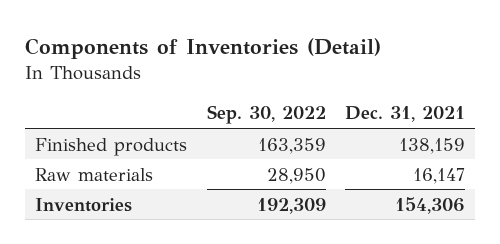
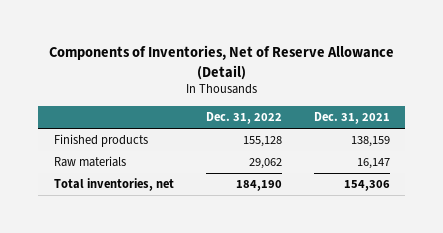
[25,38,382,60] Components of Inventories (Detail) -> [48,45,394,80] Components of Inventories, Net of Reserve Allowance (Detail)
[206,105,326,125] Sep. 30, 2022 -> none
none -> [205,112,282,125] Dec. 31, 2022
[34,197,132,212] Inventories -> [53,178,174,192] Total inventories, net

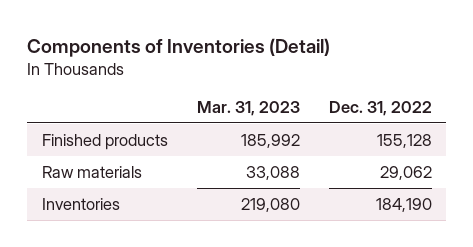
[48,45,394,80] Components of Inventories, Net of Reserve Allowance (Detail) -> [27,37,331,57] Components of Inventories (Detail)
[313,112,390,125] Dec. 31, 2021 -> none
none -> [196,101,300,117] Mar. 31, 2023
[53,178,174,192] Total inventories, net -> [41,197,120,210] Inventories

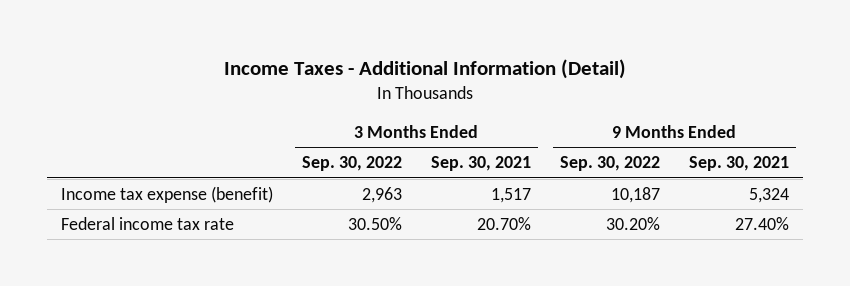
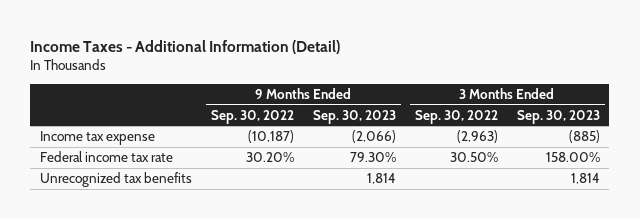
[430,156,531,172] Sep. 30, 2021 -> none
[688,156,789,172] Sep. 30, 2021 -> none
none -> [312,109,396,124] Sep. 30, 2023
none -> [516,109,600,124] Sep. 30, 2023
[61,186,274,204] Income tax expense (benefit) -> [39,131,155,146] Income tax expense
[362,187,403,204] 2,963 -> [456,130,498,144] (2,963)
[610,187,660,204] 10,187 -> [247,130,294,144] (10,187)
none -> [39,172,192,188] Unrecognized tax benefits

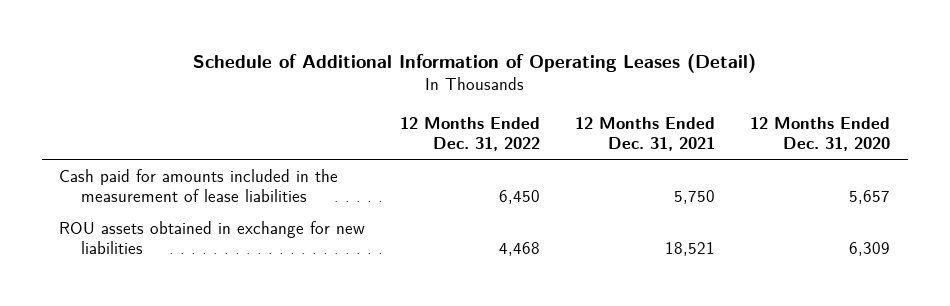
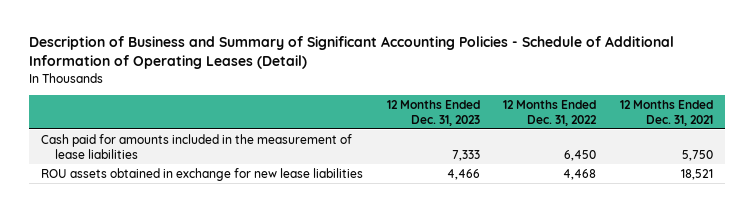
[192,52,756,73] Schedule of Additional Information of Operating Leases (Detail) -> [28,36,674,70] Description of Business and Summary of Significant Accounting Policies - Schedule of Additional Information of Operating Leases (Detail)
[750,116,891,151] 12 Months Ended Dec. 31, 2020 -> none
none -> [386,99,480,126] 12 Months Ended Dec. 31, 2023
[59,221,366,254] ROU assets obtained in exchange for new liabilities -> [40,168,363,182] ROU assets obtained in exchange for new lease liabilities

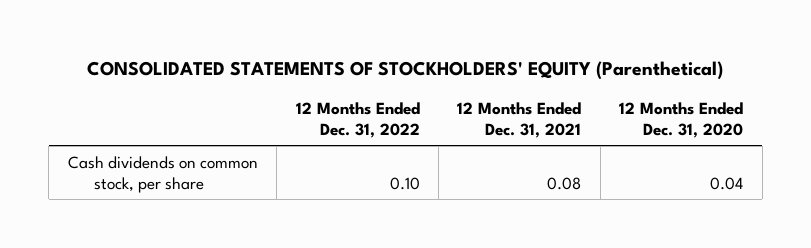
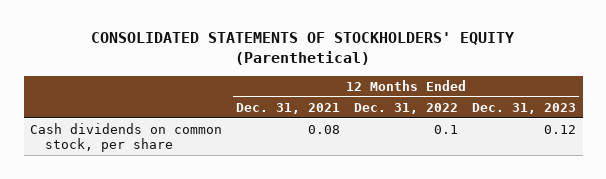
[619,101,744,138] 12 Months Ended Dec. 31, 2020 -> none
none -> [471,102,576,114] Dec. 31, 2023
[389,176,420,190] 0.10 -> [433,125,458,135] 0.1

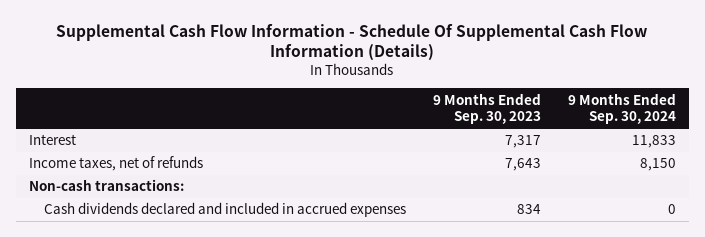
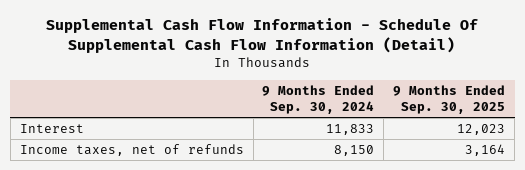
[56,23,648,62] Supplemental Cash Flow Information - Schedule Of Supplemental Cash Flow Information (Details) -> [46,18,479,53] Supplemental Cash Flow Information - Schedule Of Supplemental Cash Flow Information (Detail)
[432,92,541,125] 9 Months Ended Sep. 30, 2023 -> none
none -> [393,84,506,115] 9 Months Ended Sep. 30, 2025
[29,179,185,192] Non-cash transactions: -> none
[44,202,407,218] Cash dividends declared and included in accrued expenses -> none

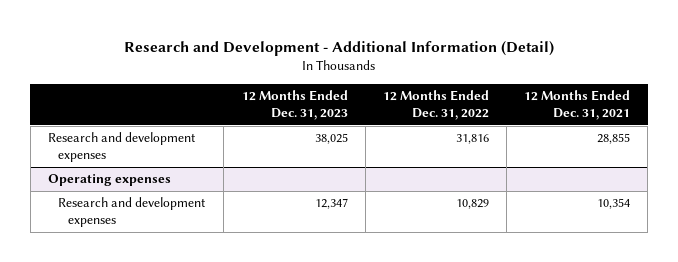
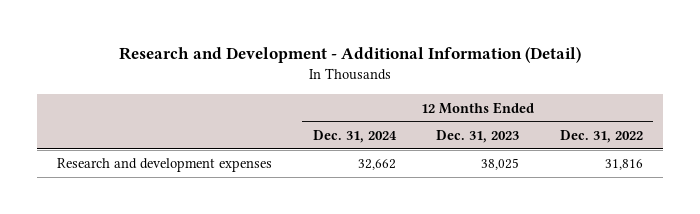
[524,90,631,121] 12 Months Ended Dec. 31, 2021 -> none
none -> [312,129,397,143] Dec. 31, 2024
[48,174,172,187] Operating expenses -> none
[58,197,207,228] Research and development expenses -> none

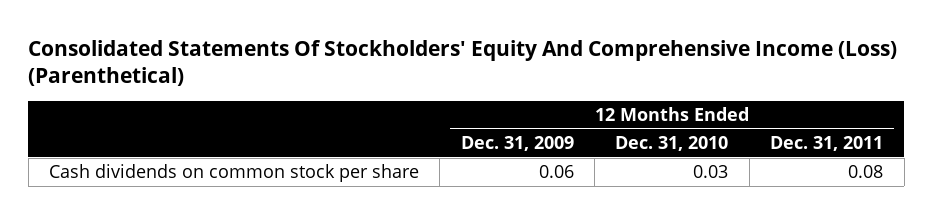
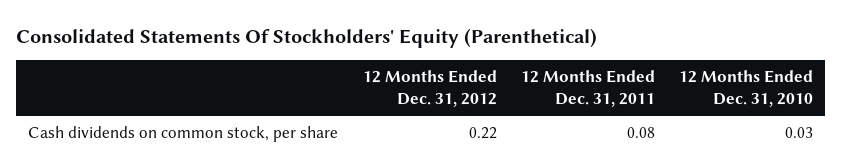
[28,39,898,87] Consolidated Statements Of Stockholders' Equity And Comprehensive Income (Loss) (Parenthetical) -> [16,27,598,48] Consolidated Statements Of Stockholders' Equity (Parenthetical)
[460,136,574,152] Dec. 31, 2009 -> none
none -> [362,70,497,108] 12 Months Ended Dec. 31, 2012
[48,164,419,183] Cash dividends on common stock per share -> [28,126,339,143] Cash dividends on common stock, per share

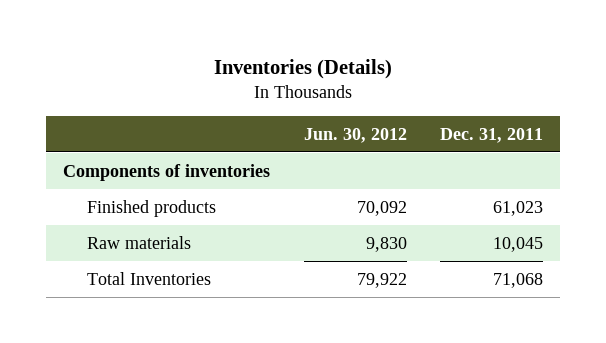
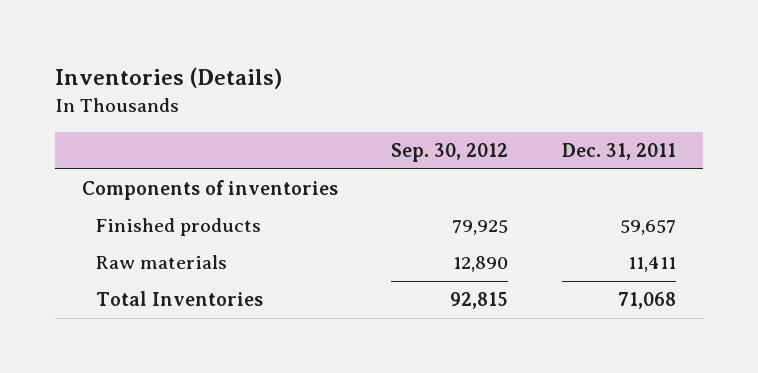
[303,127,407,143] Jun. 30, 2012 -> none
none -> [391,143,509,163] Sep. 30, 2012
[493,200,544,216] 61,023 -> [620,220,677,236] 59,657
[493,236,544,252] 10,045 -> [628,256,677,273] 11,411

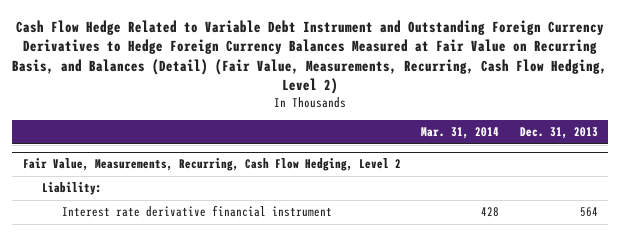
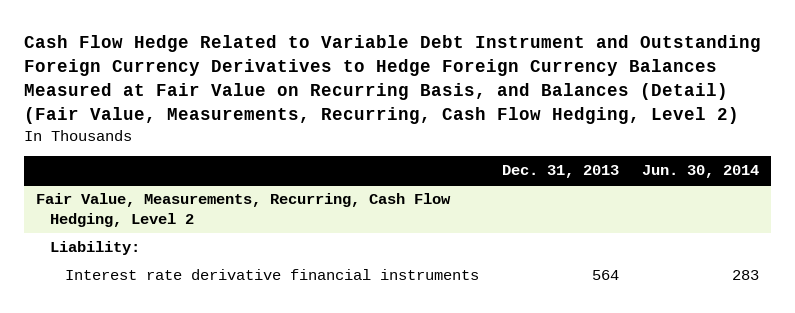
[421,127,500,140] Mar. 31, 2014 -> none
none -> [642,165,760,179] Jun. 30, 2014
[61,205,332,218] Interest rate derivative financial instrument -> [64,269,479,281] Interest rate derivative financial instruments

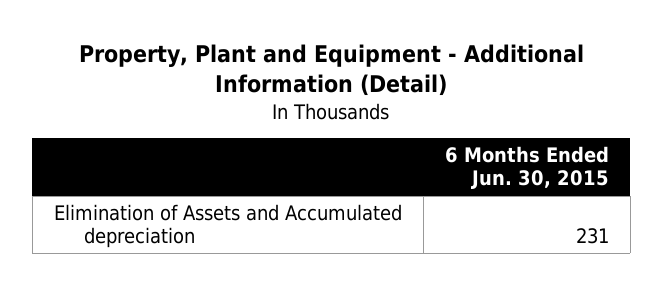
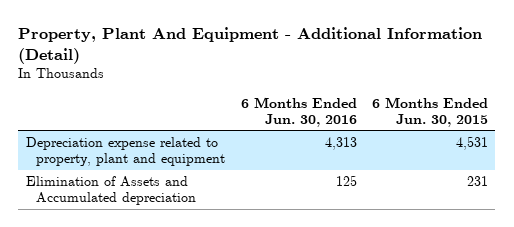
[79,44,585,97] Property, Plant and Equipment - Additional Information (Detail) -> [18,27,483,65] Property, Plant And Equipment - Additional Information (Detail)
none -> [240,96,357,127] 6 Months Ended Jun. 30, 2016
none -> [26,136,226,166] Depreciation expense related to property, plant and equipment

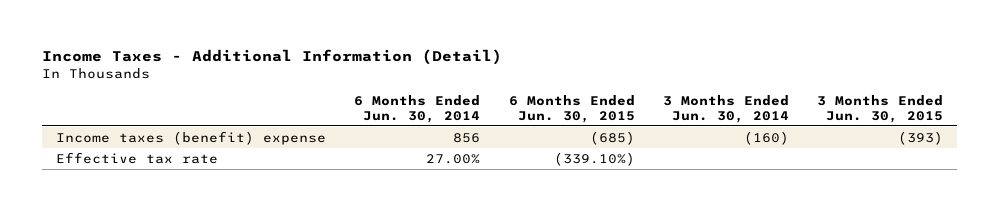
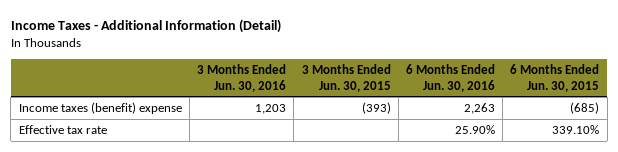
[354,95,481,123] 6 Months Ended Jun. 30, 2014 -> none
[662,95,789,123] 3 Months Ended Jun. 30, 2014 -> none
none -> [197,64,287,92] 3 Months Ended Jun. 30, 2016
none -> [405,64,495,92] 6 Months Ended Jun. 30, 2016
[553,152,635,167] (339.10%) -> [552,124,600,134] 339.10%

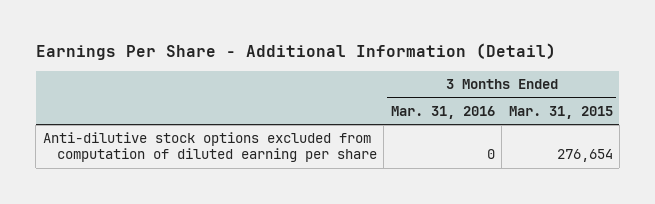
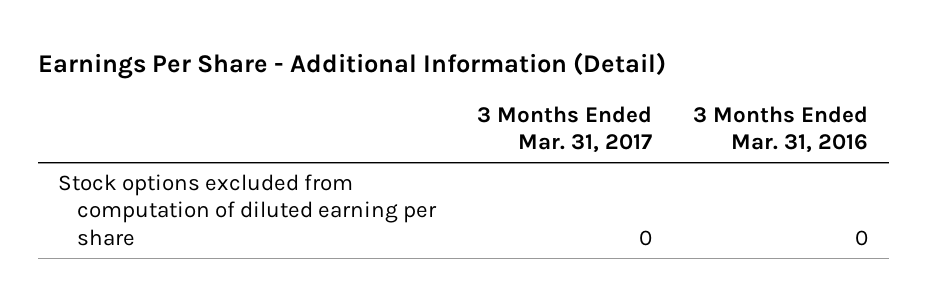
[508,106,613,120] Mar. 31, 2015 -> none
none -> [477,105,653,154] 3 Months Ended Mar. 31, 2017
[42,132,377,163] Anti-dilutive stock options excluded from computation of diluted earning per share -> [58,173,437,246] Stock options excluded from computation of diluted earning per share

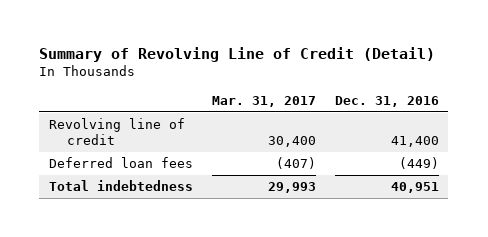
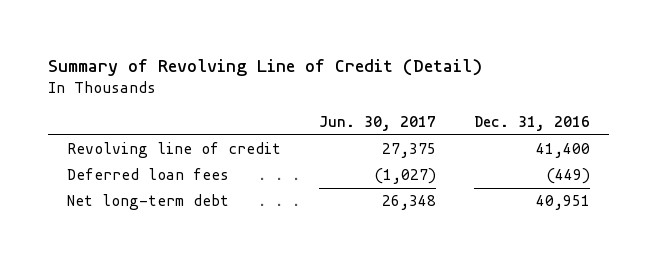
[211,96,316,108] Mar. 31, 2017 -> none
none -> [319,116,437,132] Jun. 30, 2017
[48,180,193,192] Total indebtedness -> [67,194,230,211] Net long-term debt

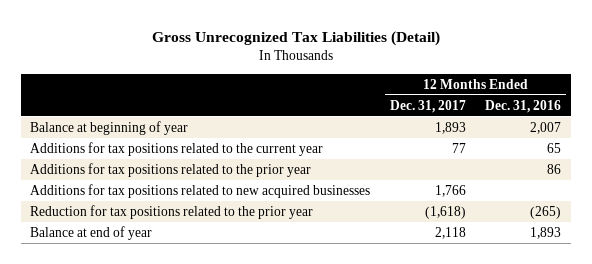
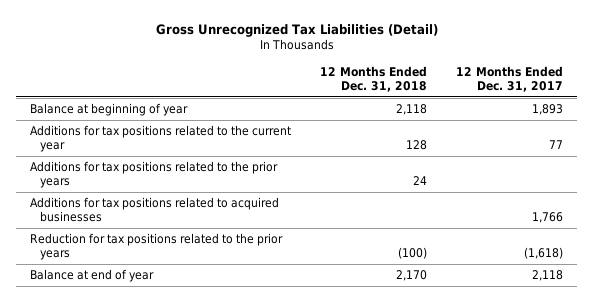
[485,99,562,113] Dec. 31, 2016 -> none
none -> [320,65,428,92] 12 Months Ended Dec. 31, 2018
[30,162,312,177] Additions for tax positions related to the prior year -> [30,161,279,189] Additions for tax positions related to the prior years
[30,183,371,198] Additions for tax positions related to new acquired businesses -> [30,197,280,223] Additions for tax positions related to acquired businesses
[30,204,314,219] Reduction for tax positions related to the prior year -> [30,233,284,261] Reduction for tax positions related to the prior years

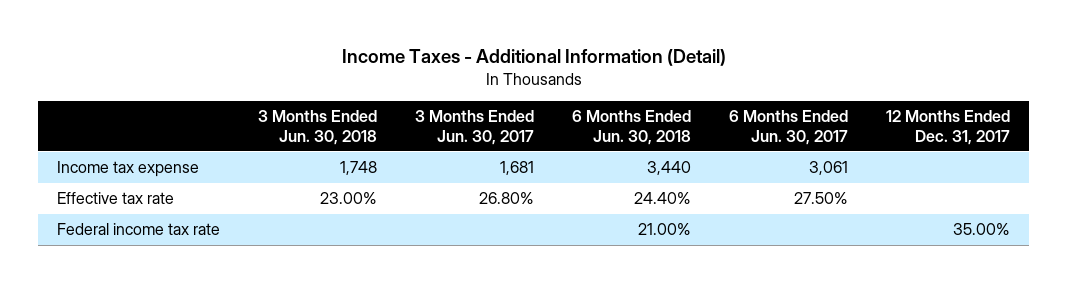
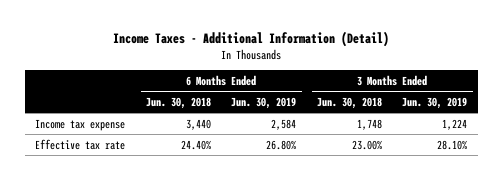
[415,109,535,145] 3 Months Ended Jun. 30, 2017 -> none
[729,109,849,145] 6 Months Ended Jun. 30, 2017 -> none
[886,109,1011,145] 12 Months Ended Dec. 31, 2017 -> none
none -> [231,96,297,109] Jun. 30, 2019
none -> [402,96,468,109] Jun. 30, 2019
[57,223,221,236] Federal income tax rate -> none

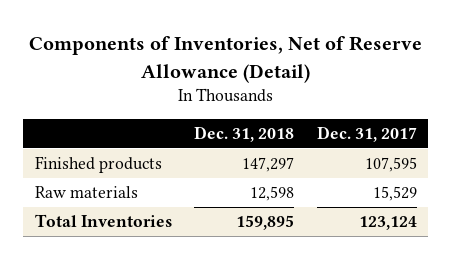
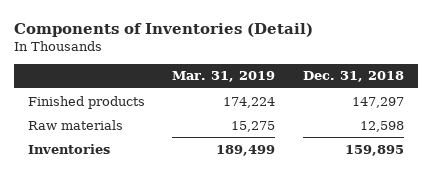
[28,36,422,83] Components of Inventories, Net of Reserve Allowance (Detail) -> [13,22,313,37] Components of Inventories (Detail)
[317,125,418,142] Dec. 31, 2017 -> none
none -> [172,71,276,83] Mar. 31, 2019
[34,214,172,228] Total Inventories -> [27,143,110,154] Inventories

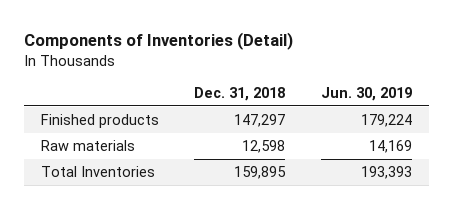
[172,71,276,83] Mar. 31, 2019 -> none
none -> [320,87,412,102] Jun. 30, 2019
[27,143,110,154] Inventories -> [41,166,156,178] Total Inventories

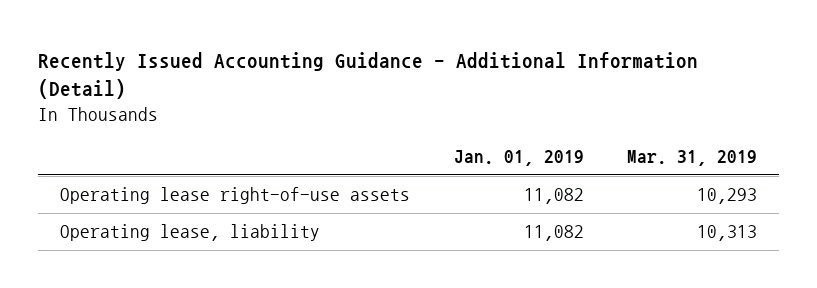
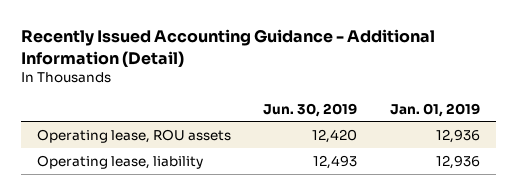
[627,150,758,167] Mar. 31, 2019 -> none
none -> [263,102,358,117] Jun. 30, 2019
[59,187,410,205] Operating lease right-of-use assets -> [37,128,232,143] Operating lease, ROU assets
[523,188,584,205] 11,082 -> [435,128,480,143] 12,936
[523,225,584,242] 11,082 -> [435,154,480,169] 12,936

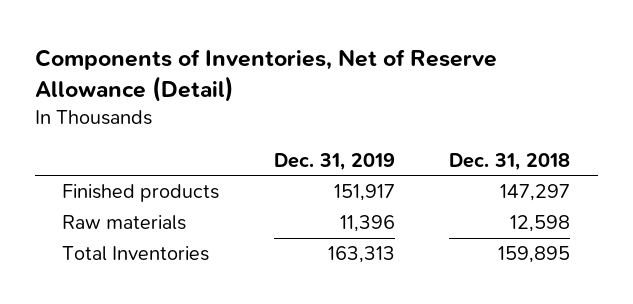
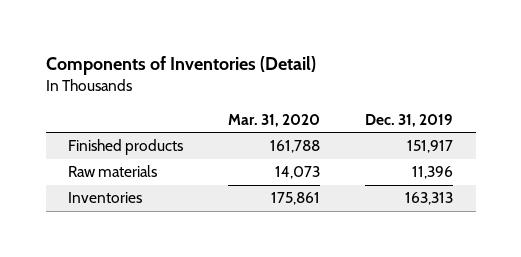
[35,49,498,103] Components of Inventories, Net of Reserve Allowance (Detail) -> [45,55,316,75] Components of Inventories (Detail)
[449,152,571,171] Dec. 31, 2018 -> none
none -> [228,113,321,127] Mar. 31, 2020
[62,246,210,262] Total Inventories -> [68,192,143,204] Inventories

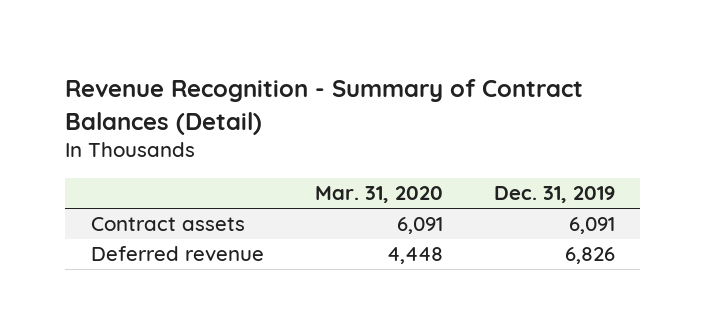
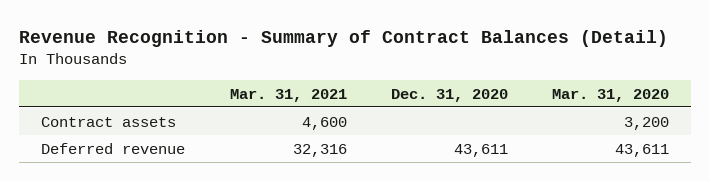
[493,186,615,204] Dec. 31, 2019 -> none
none -> [229,88,347,102] Mar. 31, 2021
none -> [390,88,508,102] Dec. 31, 2020
[396,217,443,235] 6,091 -> [624,116,670,130] 3,200
[386,247,443,265] 4,448 -> [615,143,670,157] 43,611

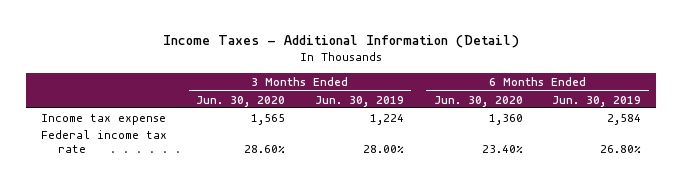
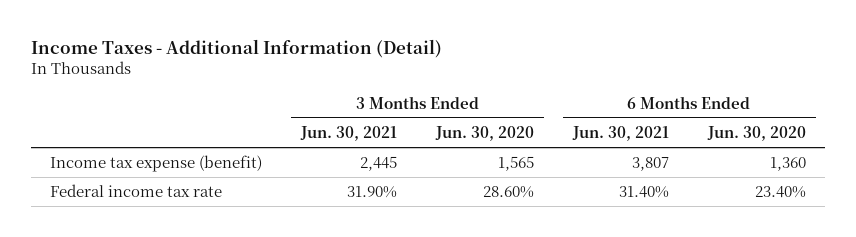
[315,95,405,107] Jun. 30, 2019 -> none
[552,95,642,107] Jun. 30, 2019 -> none
none -> [300,125,398,141] Jun. 30, 2021
none -> [571,125,669,141] Jun. 30, 2021
[40,113,166,125] Income tax expense -> [50,154,263,172] Income tax expense (benefit)

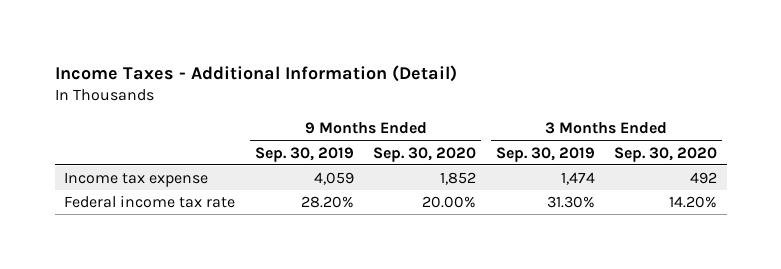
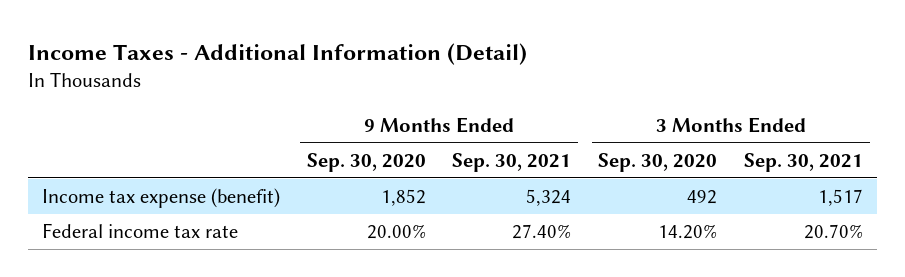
[254,146,354,162] Sep. 30, 2019 -> none
[495,146,595,162] Sep. 30, 2019 -> none
none -> [452,152,572,172] Sep. 30, 2021
none -> [744,152,864,172] Sep. 30, 2021
[64,172,209,188] Income tax expense -> [41,188,280,209] Income tax expense (benefit)

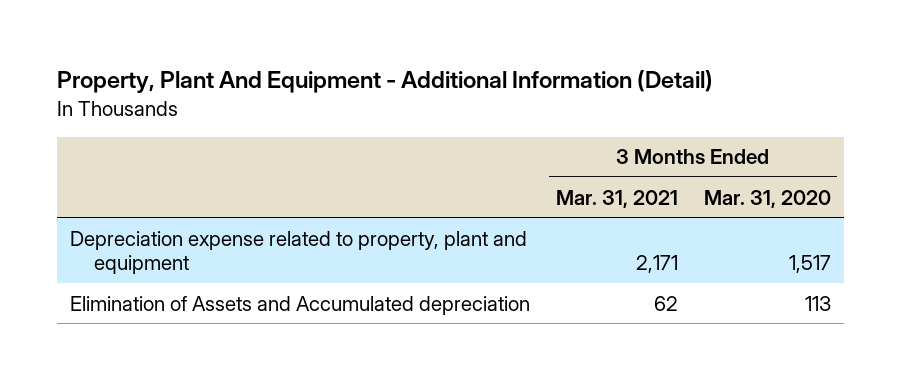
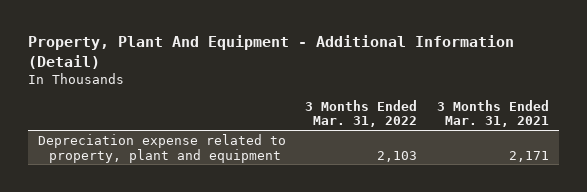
[703,189,831,208] Mar. 31, 2020 -> none
none -> [305,99,418,128] 3 Months Ended Mar. 31, 2022
[69,295,530,315] Elimination of Assets and Accumulated depreciation -> none

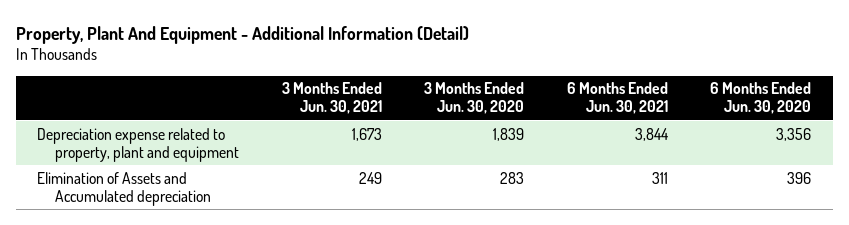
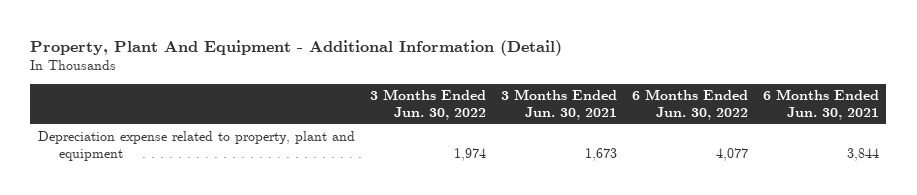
[424,82,525,115] 3 Months Ended Jun. 30, 2020 -> none
[710,82,812,115] 6 Months Ended Jun. 30, 2020 -> none
none -> [369,88,486,121] 3 Months Ended Jun. 30, 2022
none -> [631,88,748,121] 6 Months Ended Jun. 30, 2022
[37,171,212,206] Elimination of Assets and Accumulated depreciation -> none

